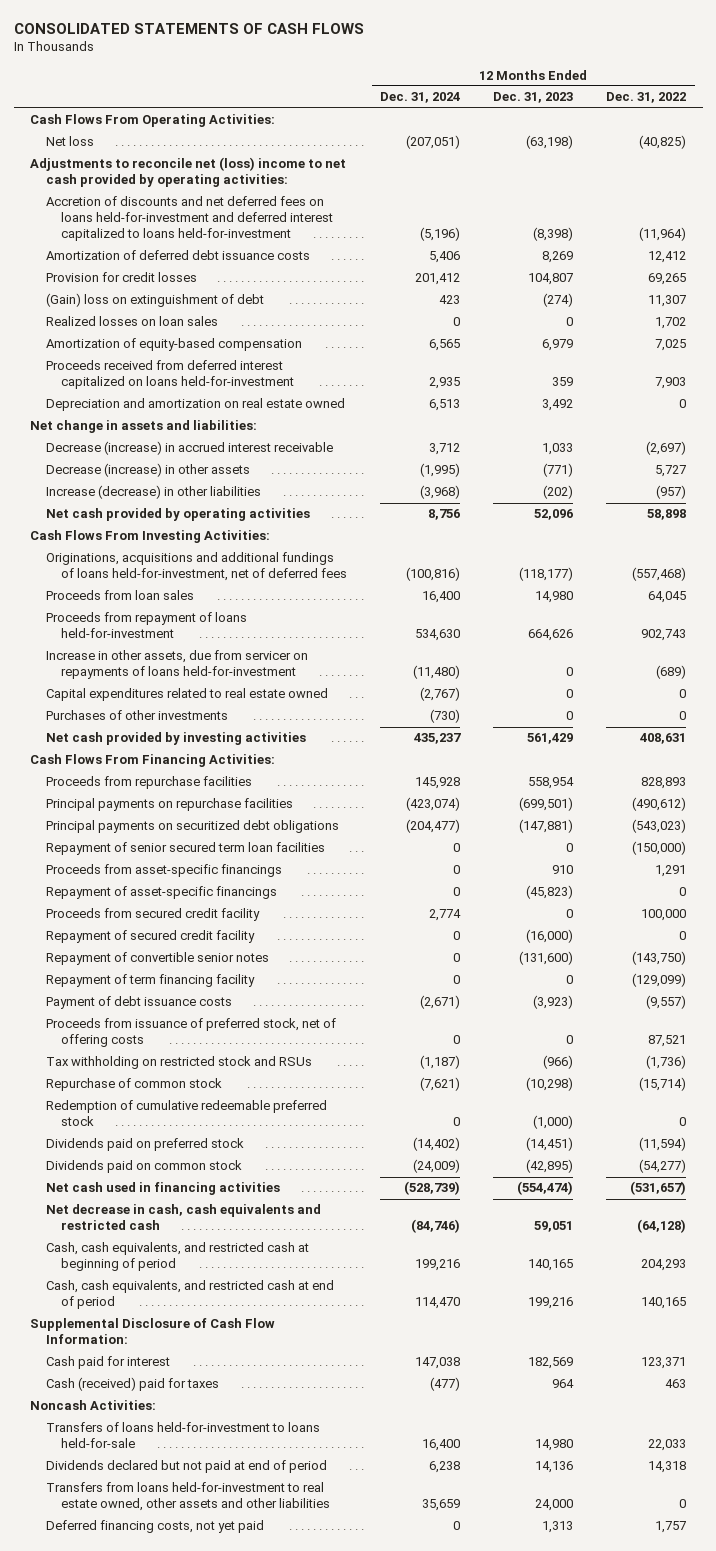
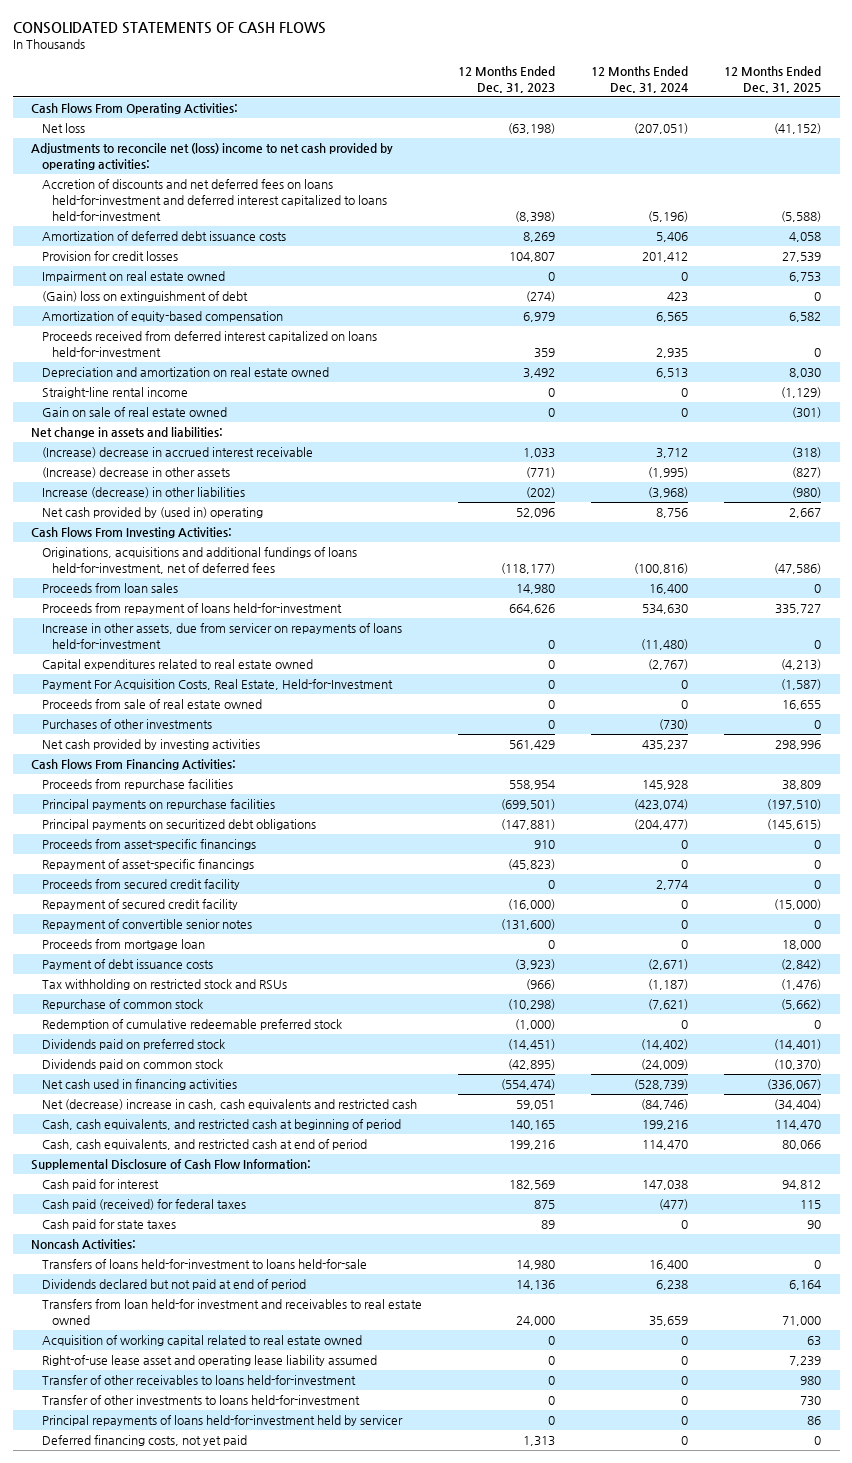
[606,92,687,104] Dec. 31, 2022 -> none
none -> [724,65,822,93] 12 Months Ended Dec. 31, 2025
none -> [41,271,225,283] Impairment on real estate owned
[45,316,218,327] Realized losses on loan sales -> none
none -> [41,387,188,399] Straight-line rental income
none -> [41,407,227,418] Gain on sale of real estate owned
[45,441,333,456] Decrease (increase) in accrued interest receivable -> [41,447,313,459] (Increase) decrease in accrued interest receivable
[45,463,250,478] Decrease (increase) in other assets -> [41,467,230,479] (Increase) decrease in other assets
[45,508,310,522] Net cash provided by operating activities -> [41,507,263,519] Net cash provided by (used in) operating
none -> [41,679,393,691] Payment For Acquisition Costs, Real Estate, Held-for-Investment
none -> [41,699,262,710] Proceeds from sale of real estate owned
[45,842,325,856] Repayment of senior secured term loan facilities -> none
[45,974,255,988] Repayment of term financing facility -> none
none -> [41,939,205,951] Proceeds from mortgage loan
[45,1018,336,1048] Proceeds from issuance of preferred stock, net of offering costs -> none
[45,1204,321,1231] Net decrease in cash, cash equivalents and restricted cash -> [41,1099,417,1111] Net (decrease) increase in cash, cash equivalents and restricted cash
[45,1377,219,1392] Cash (received) paid for taxes -> [41,1199,246,1211] Cash paid (received) for federal taxes
[552,1379,575,1389] 964 -> [533,1200,555,1210] 875
none -> [41,1219,176,1231] Cash paid for state taxes
[45,1482,331,1512] Transfers from loans held-for-investment to real estate owned, other assets and other liabilities -> [41,1299,422,1326] Transfers from loan held-for investment and receivables to real estate owned
none -> [41,1335,362,1347] Acquisition of working capital related to real estate owned
none -> [41,1355,377,1367] Right-of-use lease asset and operating lease liability assumed
none -> [41,1375,356,1386] Transfer of other receivables to loans held-for-investment
none -> [41,1395,360,1406] Transfer of other investments to loans held-for-investment
none -> [41,1415,403,1427] Principal repayments of loans held-for-investment held by servicer

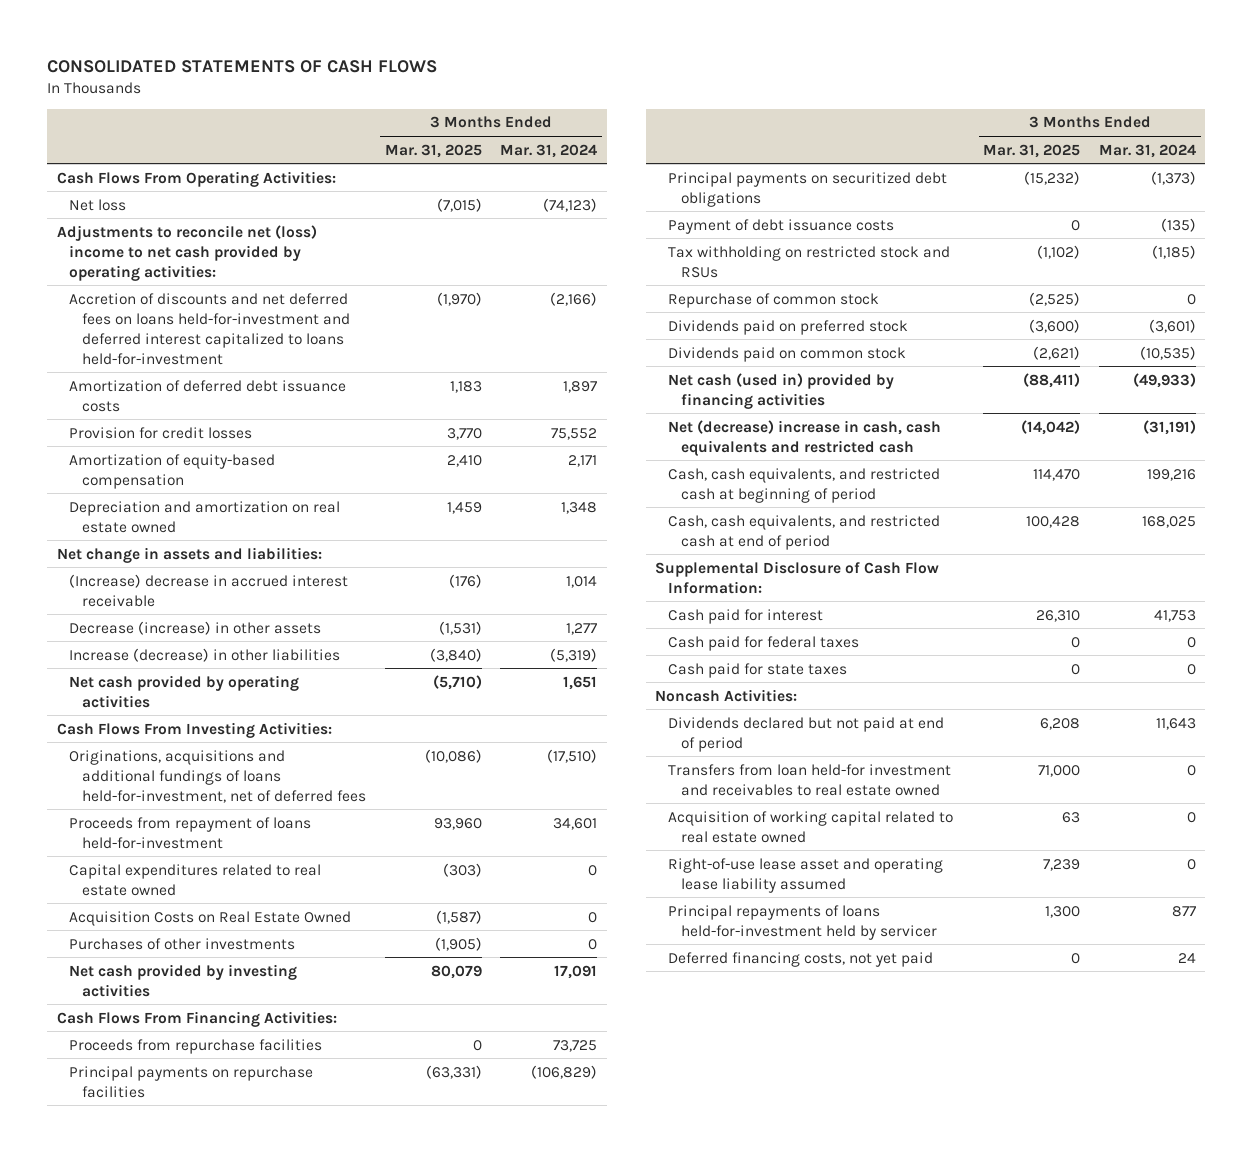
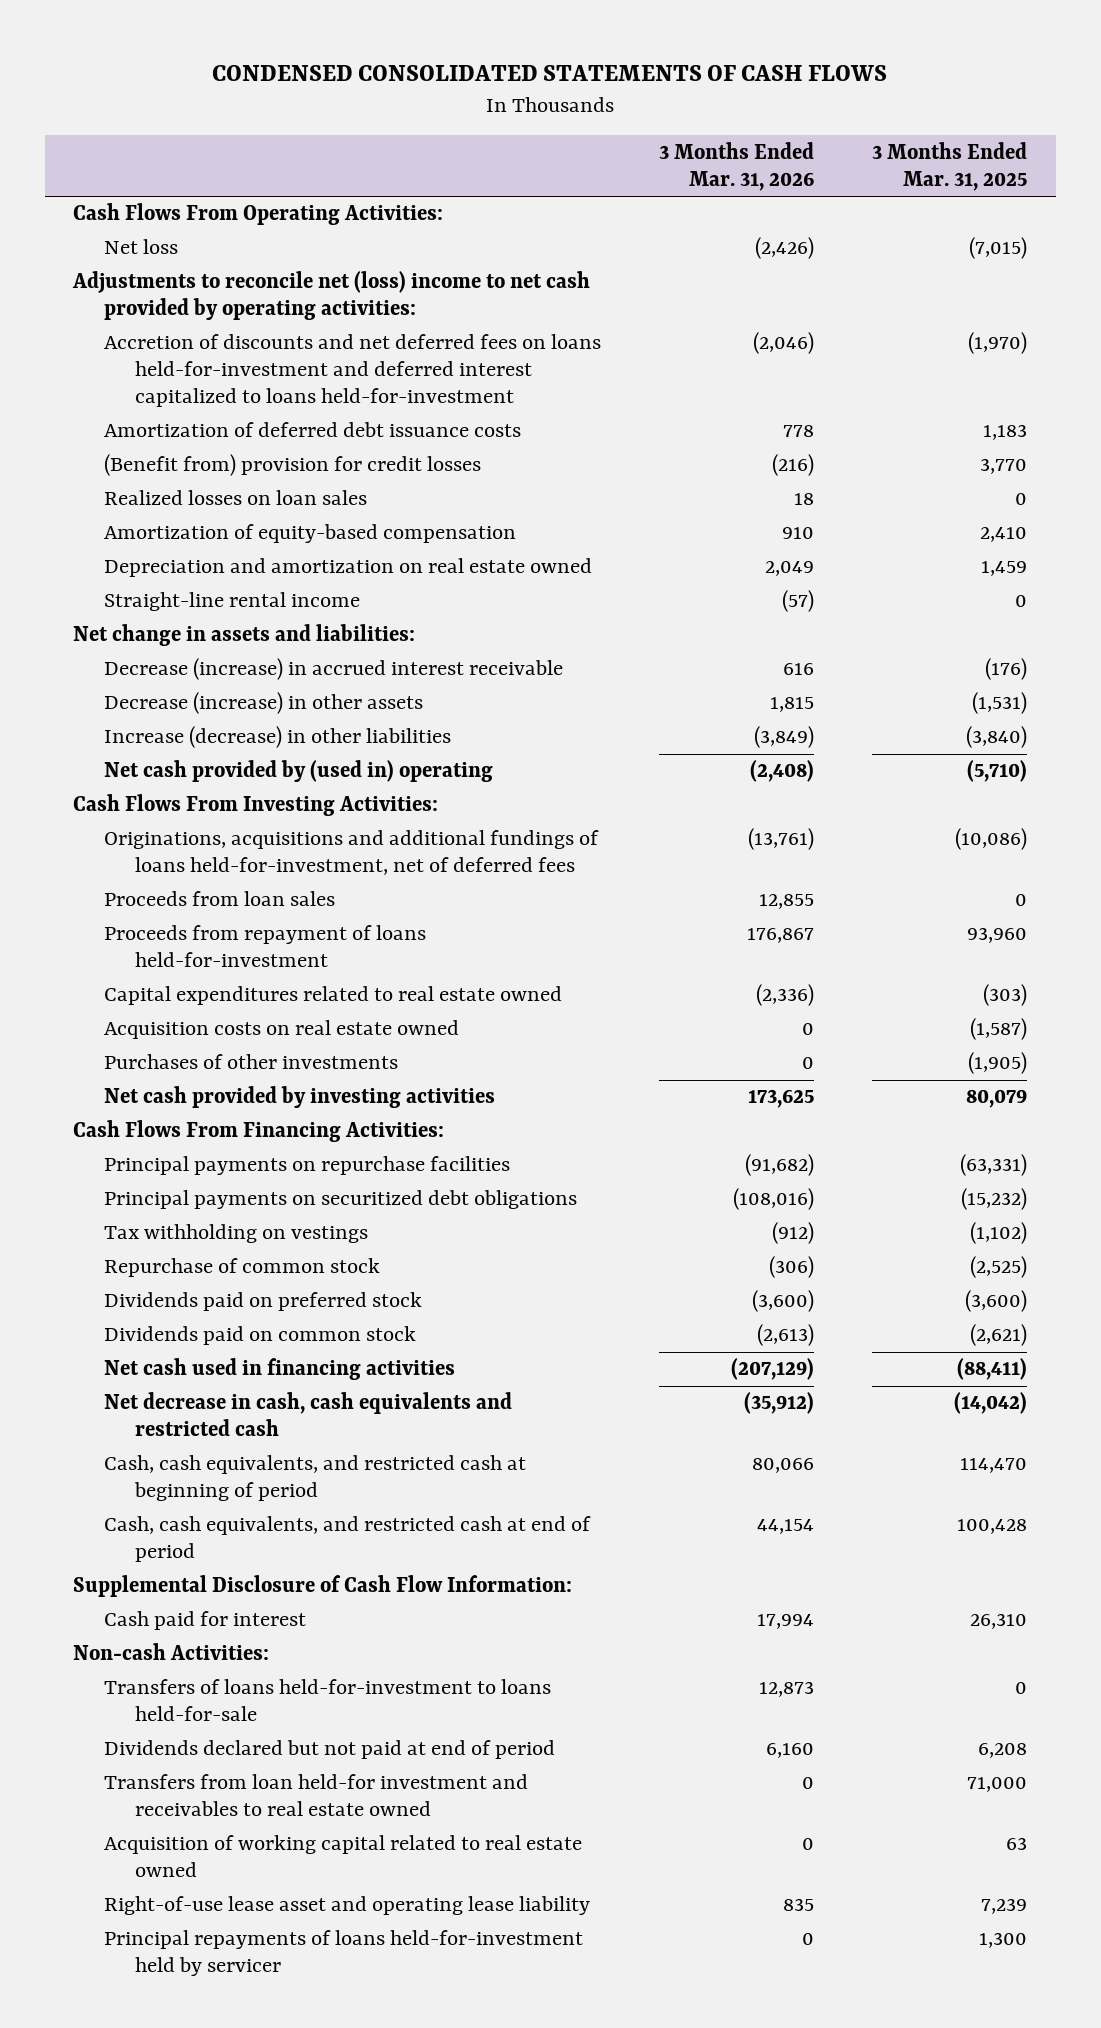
[47,59,438,73] CONSOLIDATED STATEMENTS OF CASH FLOWS -> [212,64,888,81] CONDENSED CONSOLIDATED STATEMENTS OF CASH FLOWS
[500,143,598,158] Mar. 31, 2024 -> none
none -> [659,141,815,191] 3 Months Ended Mar. 31, 2026
[69,426,253,439] Provision for credit losses -> [104,454,482,477] (Benefit from) provision for credit losses
none -> [104,490,368,506] Realized losses on loan sales
none -> [104,592,361,612] Straight-line rental income
[69,573,349,607] (Increase) decrease in accrued interest receivable -> [104,658,564,681] Decrease (increase) in accrued interest receivable
[69,674,300,708] Net cash provided by operating activities -> [104,760,494,783] Net cash provided by (used in) operating
none -> [104,891,336,907] Proceeds from loan sales
[69,910,352,926] Acquisition Costs on Real Estate Owned -> [104,1020,460,1040] Acquisition costs on real estate owned
[69,1038,323,1054] Proceeds from repurchase facilities -> none
[667,218,894,234] Payment of debt issuance costs -> none
[667,245,950,278] Tax withholding on restricted stock and RSUs -> [104,1224,369,1244] Tax withholding on vestings
[667,372,894,409] Net cash (used in) provided by financing activities -> [104,1358,456,1381] Net cash used in financing activities
[667,419,941,456] Net (decrease) increase in cash, cash equivalents and restricted cash -> [104,1392,513,1437] Net decrease in cash, cash equivalents and restricted cash
[667,635,859,651] Cash paid for federal taxes -> none
[667,662,847,678] Cash paid for state taxes -> none
[655,688,798,702] Noncash Activities: -> [73,1643,270,1661] Non-cash Activities:
none -> [104,1679,552,1722] Transfers of loans held-for-investment to loans held-for-sale
[667,857,943,893] Right-of-use lease asset and operating lease liability assumed -> [104,1896,591,1916] Right-of-use lease asset and operating lease liability
[667,951,933,967] Deferred financing costs, not yet paid -> none

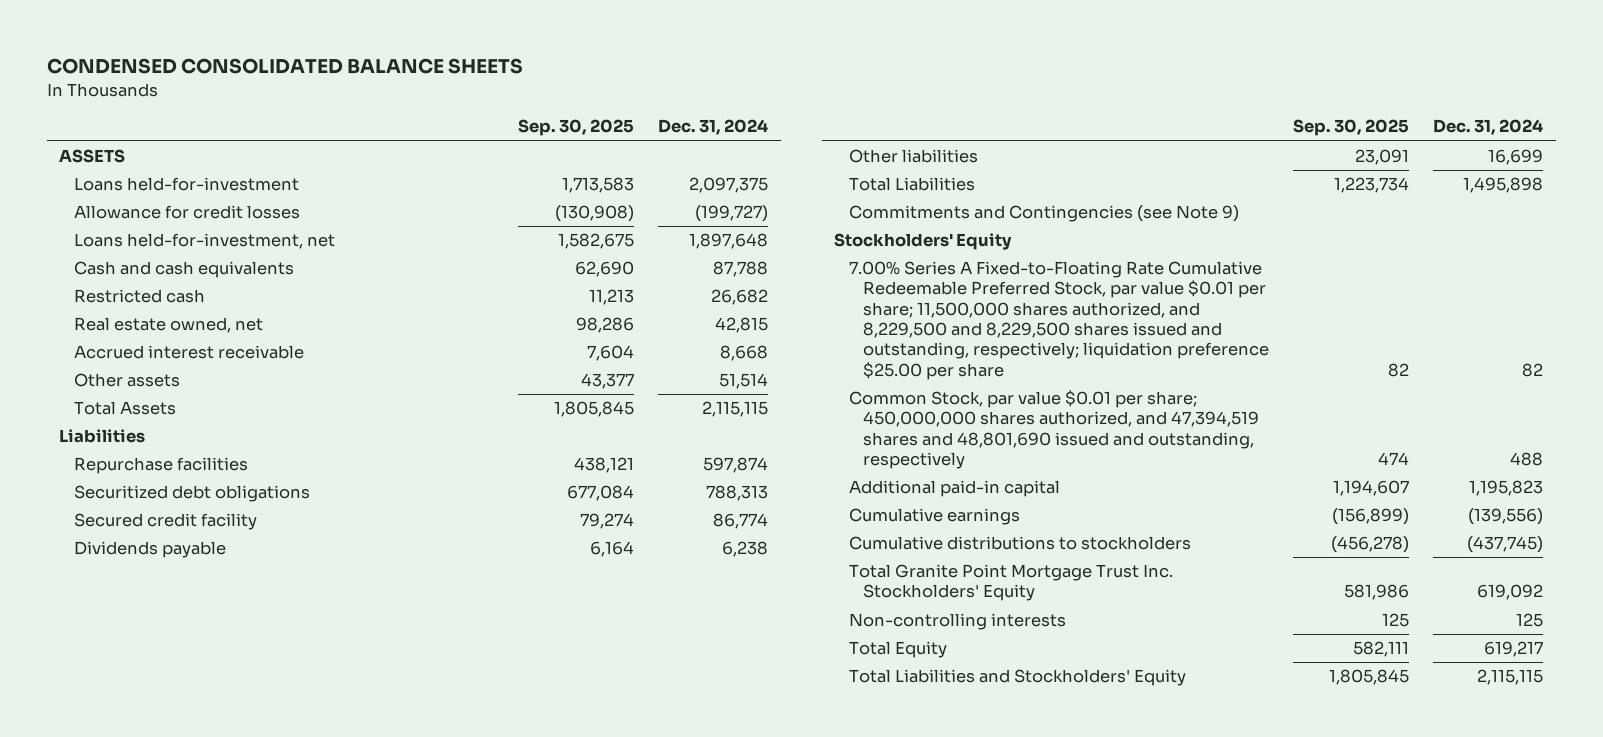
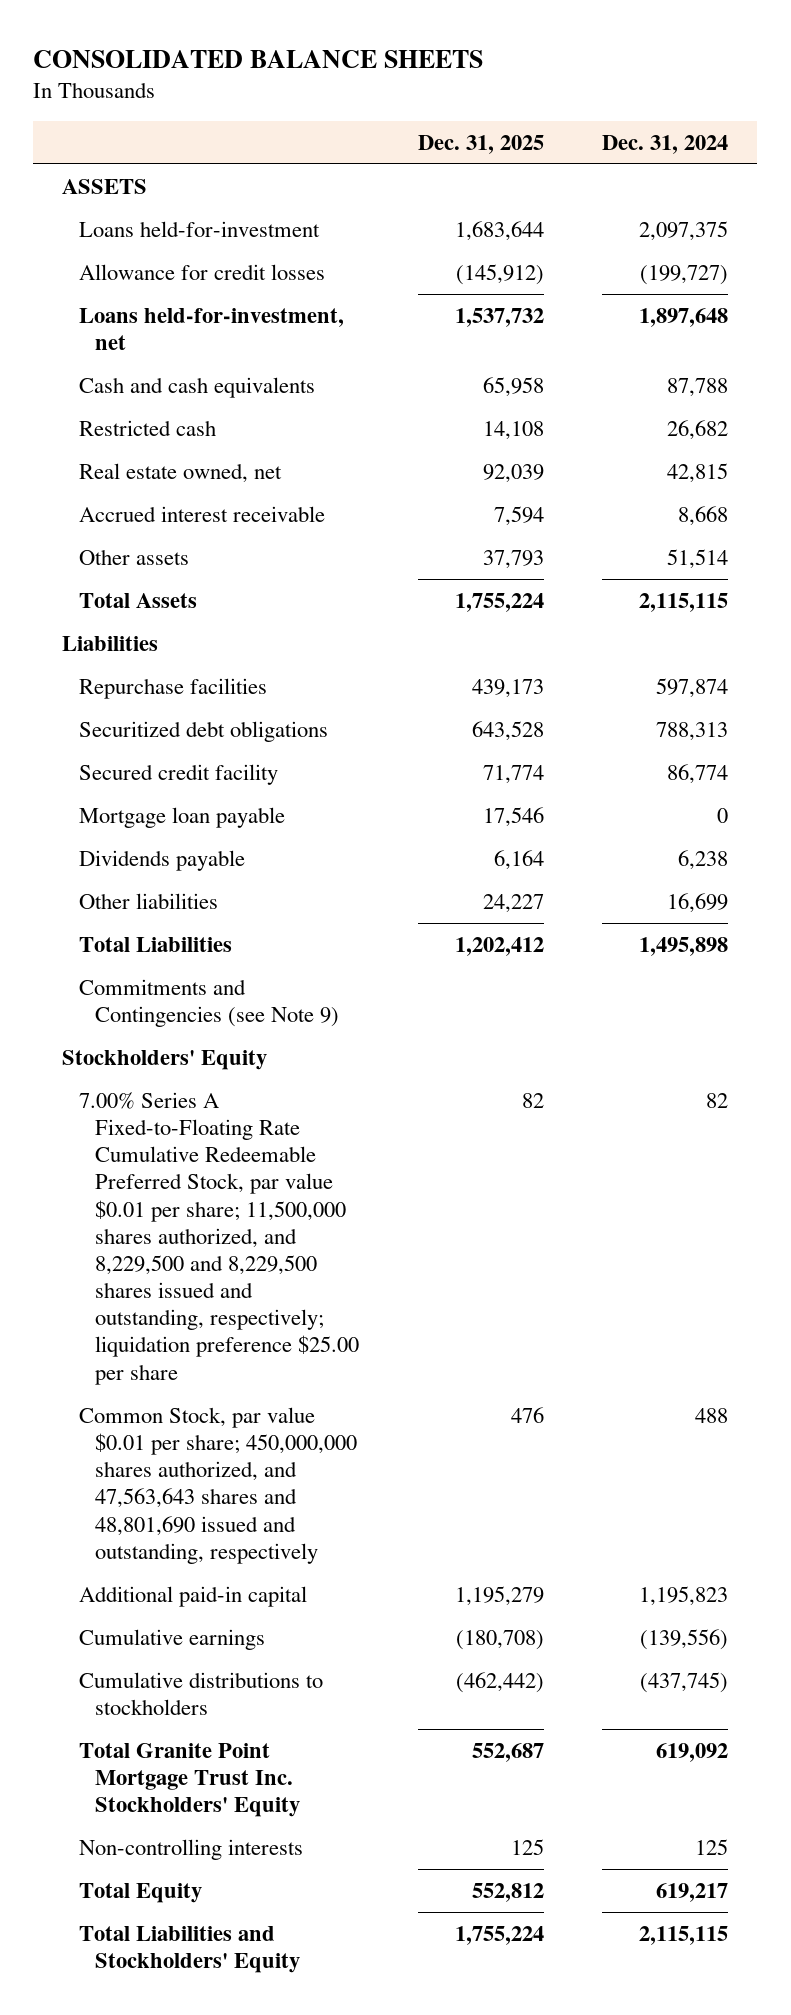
[47,58,524,75] CONDENSED CONSOLIDATED BALANCE SHEETS -> [33,50,484,69] CONSOLIDATED BALANCE SHEETS
[518,119,635,137] Sep. 30, 2025 -> none
none -> [417,134,544,154] Dec. 31, 2025
none -> [78,806,285,828] Mortgage loan payable
[848,390,1259,470] Common Stock, par value $0.01 per share; 450,000,000 shares authorized, and 47,394,519 shares and 48,801,690 issued and outstanding, respectively -> [78,1406,358,1564] Common Stock, par value $0.01 per share; 450,000,000 shares authorized, and 47,563,643 shares and 48,801,690 issued and outstanding, respectively

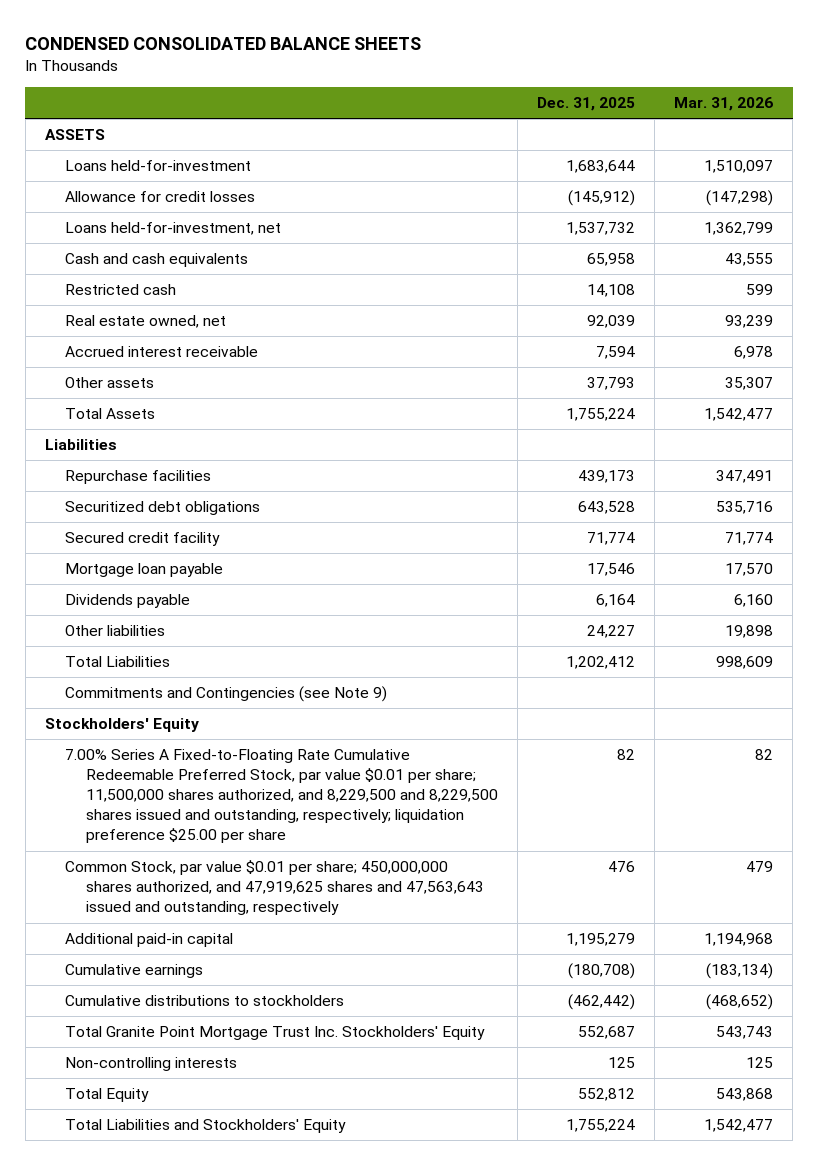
[33,50,484,69] CONSOLIDATED BALANCE SHEETS -> [25,36,422,50] CONDENSED CONSOLIDATED BALANCE SHEETS
[602,134,729,154] Dec. 31, 2024 -> none
none -> [674,96,774,111] Mar. 31, 2026
[78,1406,358,1564] Common Stock, par value $0.01 per share; 450,000,000 shares authorized, and 47,563,643 shares and 48,801,690 issued and outstanding, respectively -> [65,860,484,916] Common Stock, par value $0.01 per share; 450,000,000 shares authorized, and 47,919,625 shares and 47,563,643 issued and outstanding, respectively

